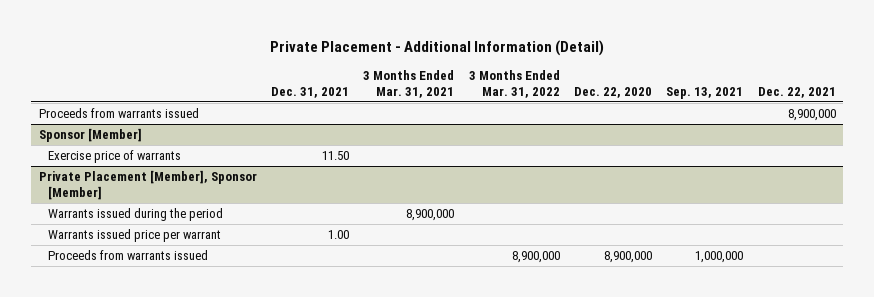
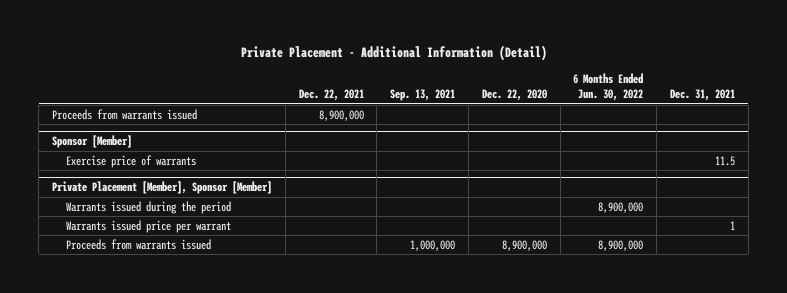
[363,70,455,98] 3 Months Ended Mar. 31, 2021 -> none
[468,70,560,98] 3 Months Ended Mar. 31, 2022 -> none
none -> [573,73,644,102] 6 Months Ended Jun. 30, 2022
[321,151,349,161] 11.50 -> [714,155,735,166] 11.5
[327,230,349,240] 1.00 -> [729,220,735,230] 1

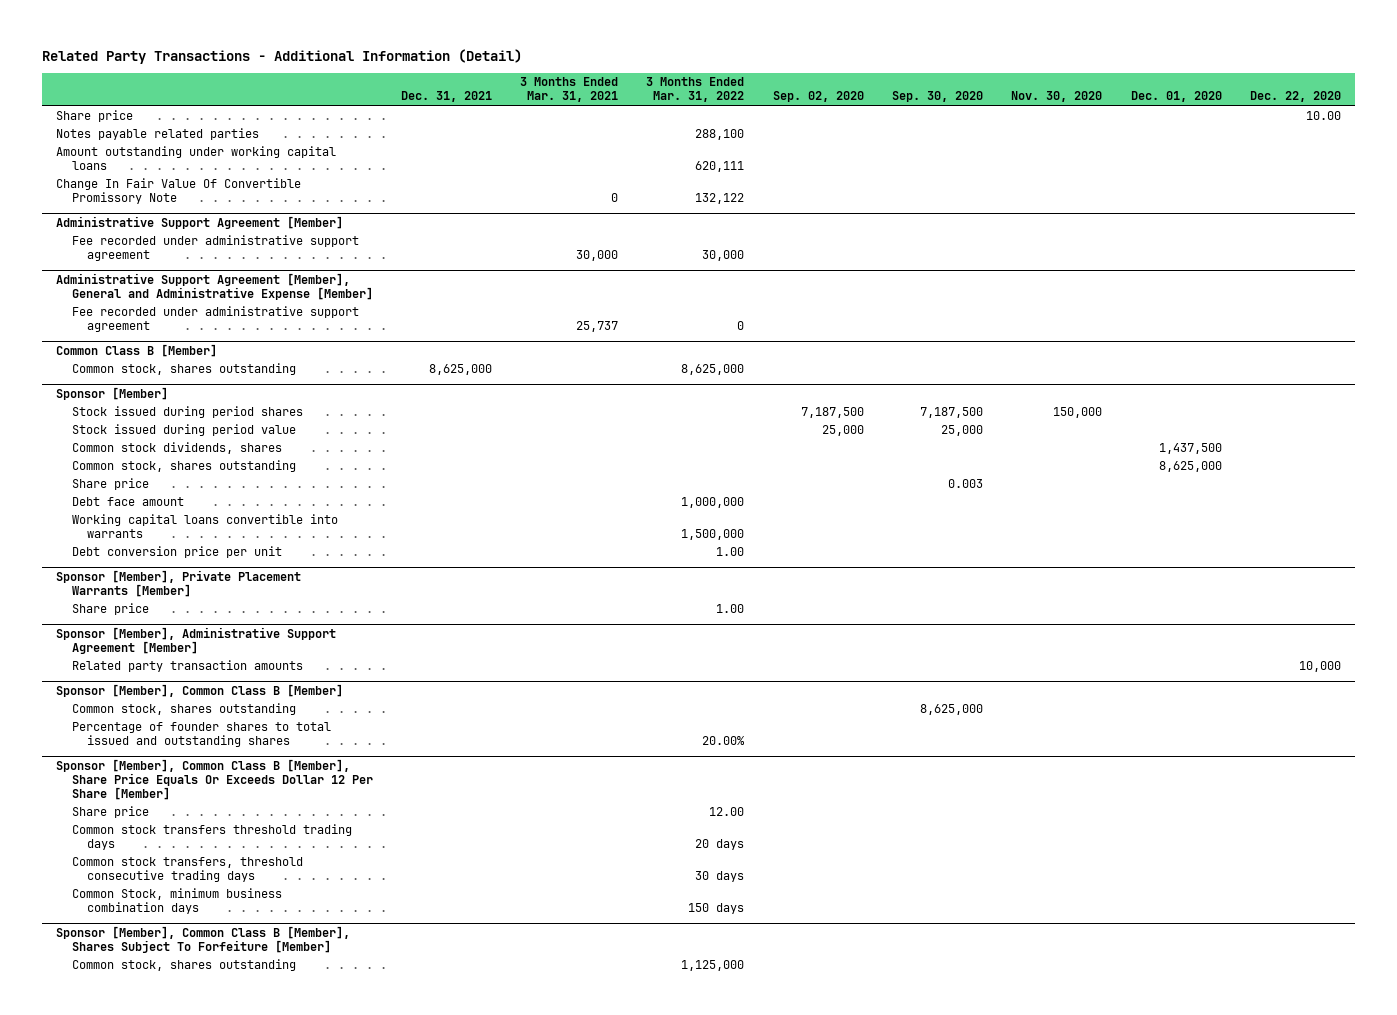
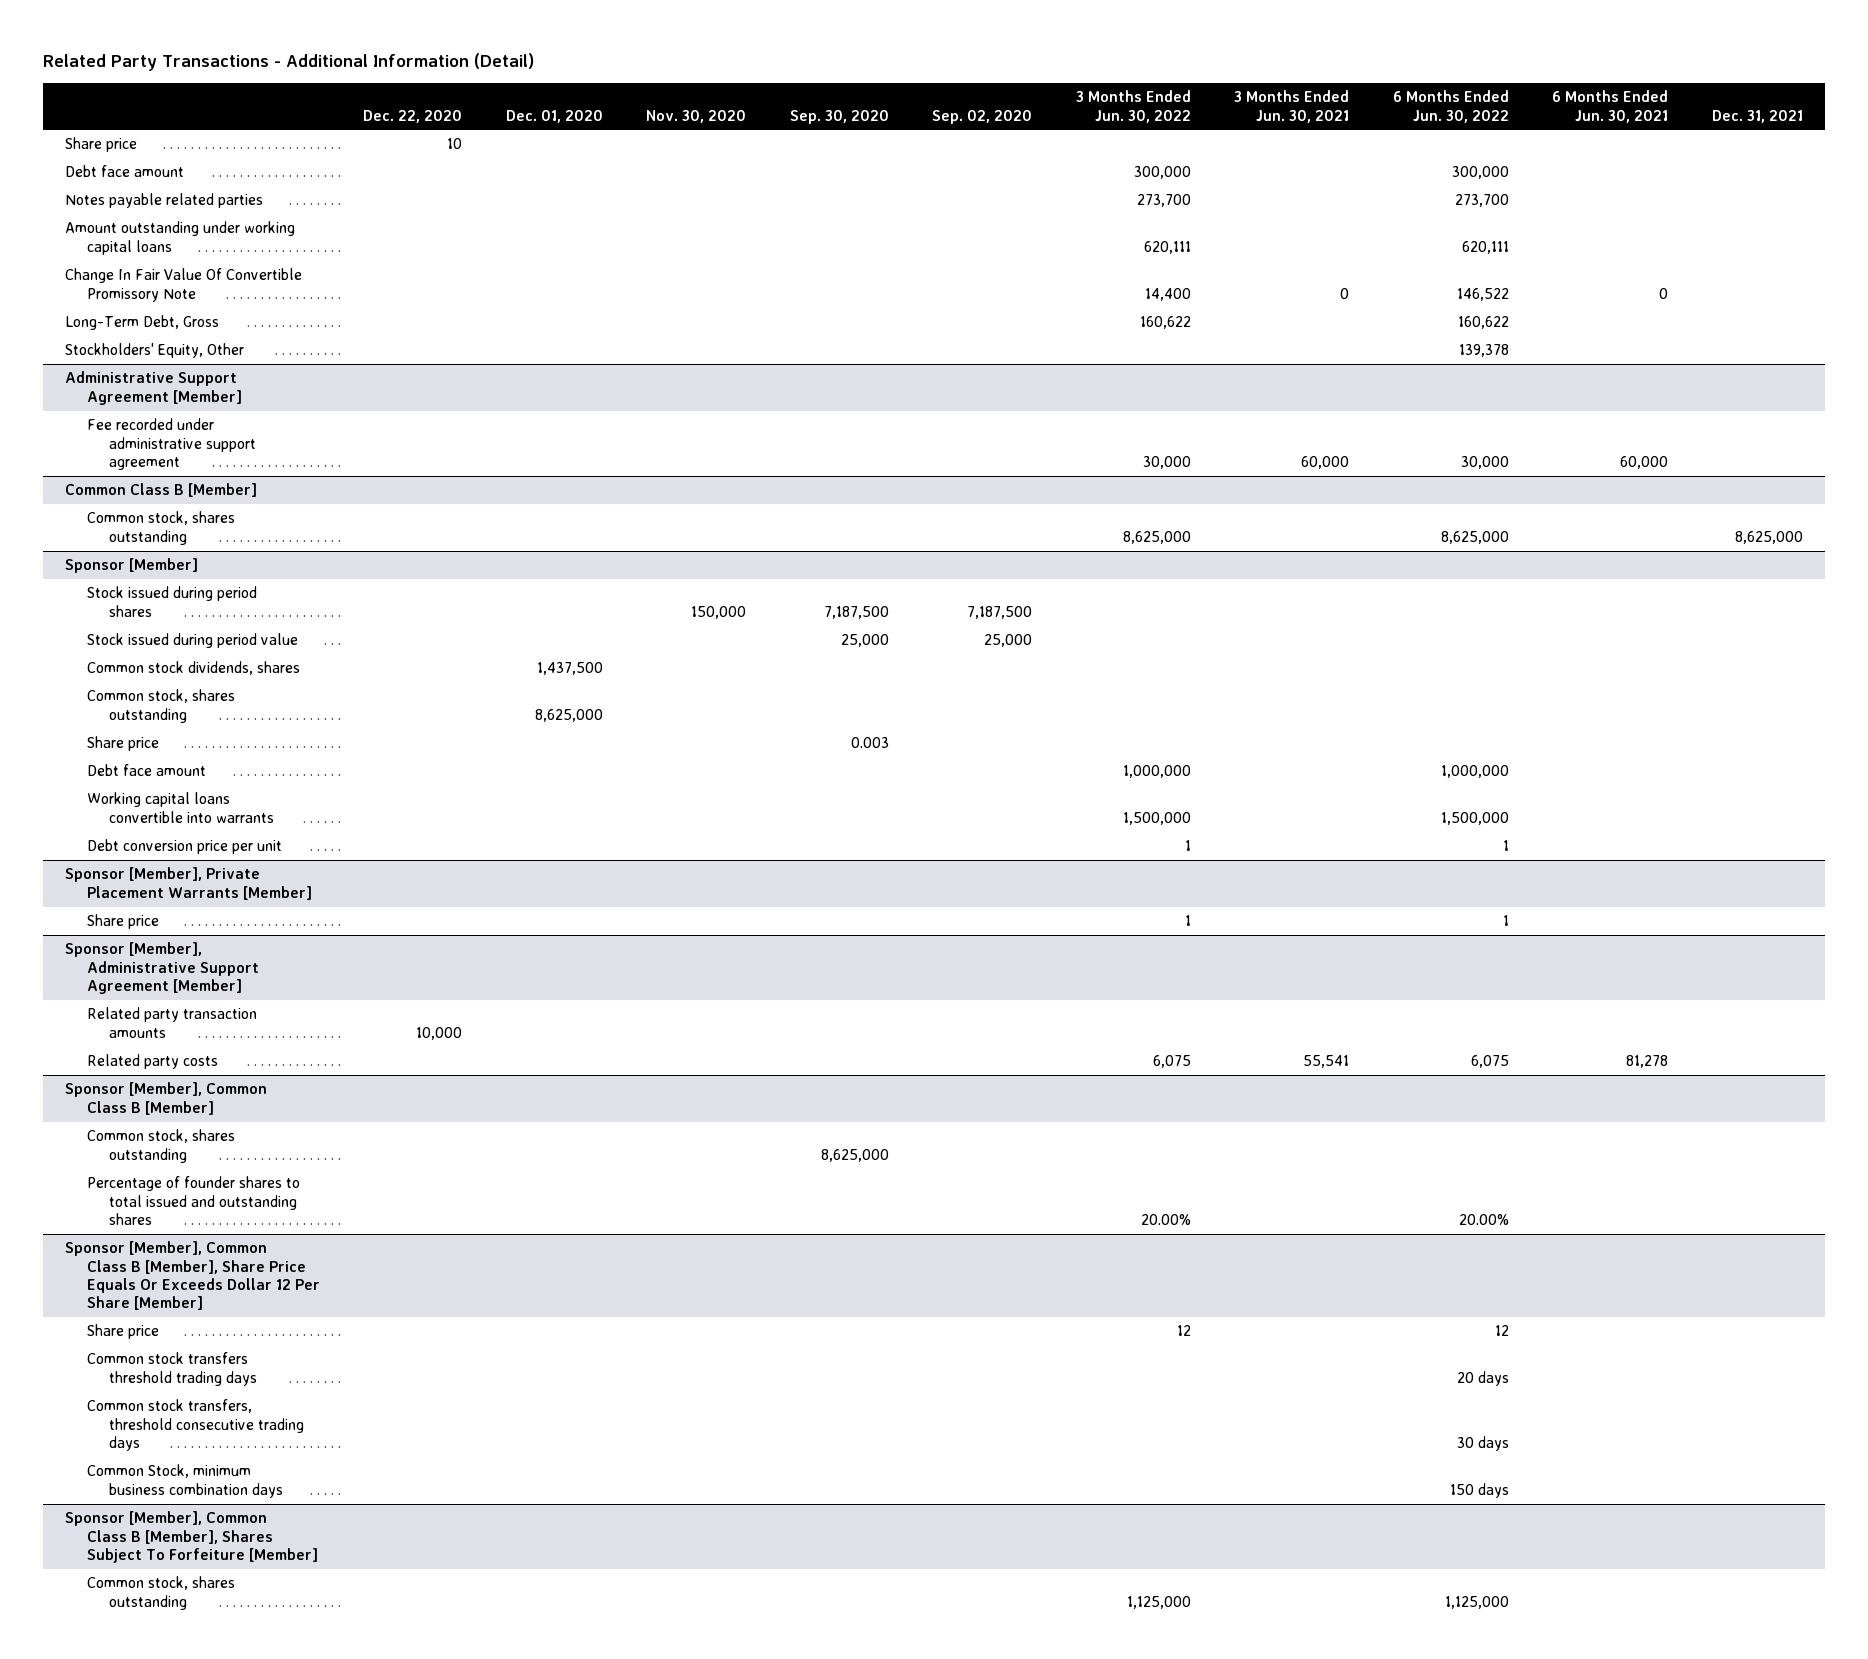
[520,77,619,103] 3 Months Ended Mar. 31, 2021 -> none
[646,77,745,103] 3 Months Ended Mar. 31, 2022 -> none
none -> [1075,90,1191,123] 3 Months Ended Jun. 30, 2022
none -> [1234,90,1350,123] 3 Months Ended Jun. 30, 2021
none -> [1392,90,1509,123] 6 Months Ended Jun. 30, 2022
none -> [1552,90,1669,123] 6 Months Ended Jun. 30, 2021
[1305,110,1341,120] 10.00 -> [447,138,463,150] 10
none -> [64,165,184,178] Debt face amount
none -> [64,315,219,331] Long-Term Debt, Gross
none -> [64,343,244,359] Stockholders' Equity, Other
[55,272,373,300] Administrative Support Agreement [Member], General and Administrative Expense [Member] -> none
[71,305,359,332] Fee recorded under administrative support agreement -> none
none -> [86,1054,218,1070] Related party costs

